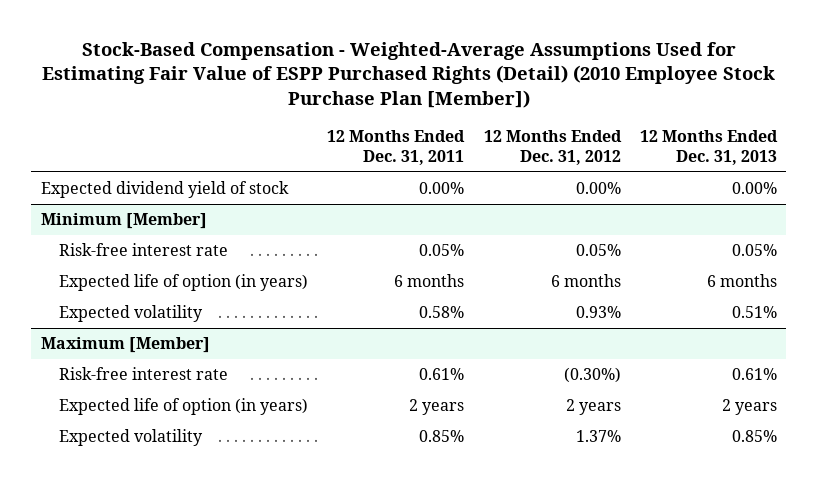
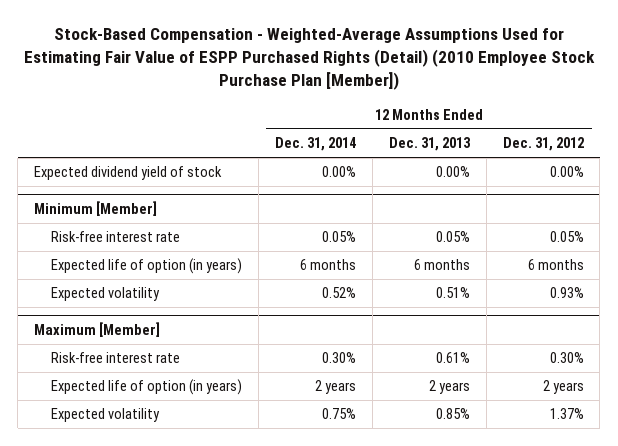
[327,130,466,165] 12 Months Ended Dec. 31, 2011 -> none
none -> [274,137,356,152] Dec. 31, 2014
[563,367,621,384] (0.30%) -> [549,352,584,364] 0.30%

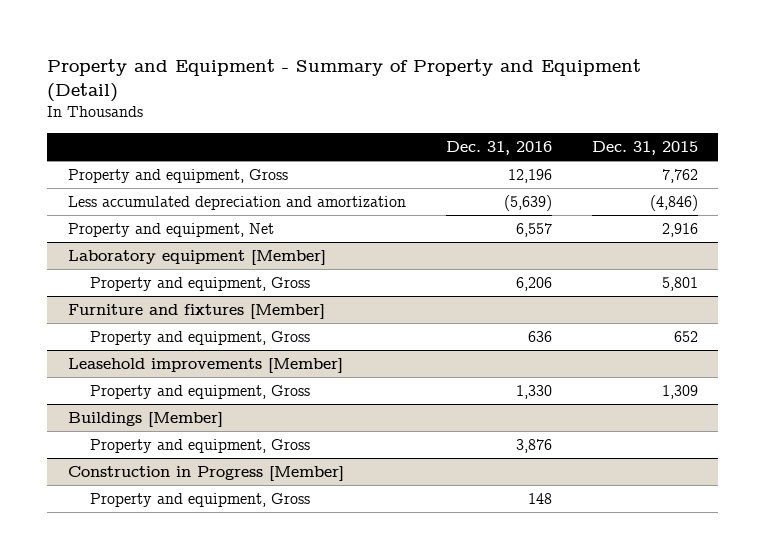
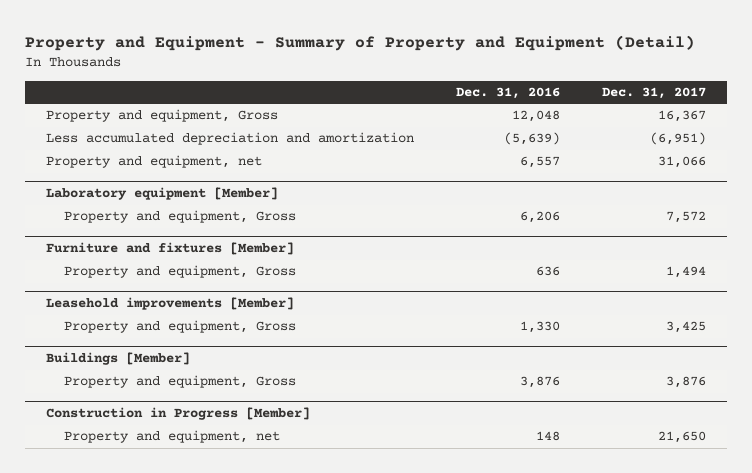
[592,140,699,155] Dec. 31, 2015 -> none
none -> [601,87,706,100] Dec. 31, 2017
[507,168,552,183] 12,196 -> [511,110,560,123] 12,048
[67,222,274,237] Property and equipment, Net -> [46,155,263,169] Property and equipment, net
[89,492,310,507] Property and equipment, Gross -> [64,430,281,444] Property and equipment, net

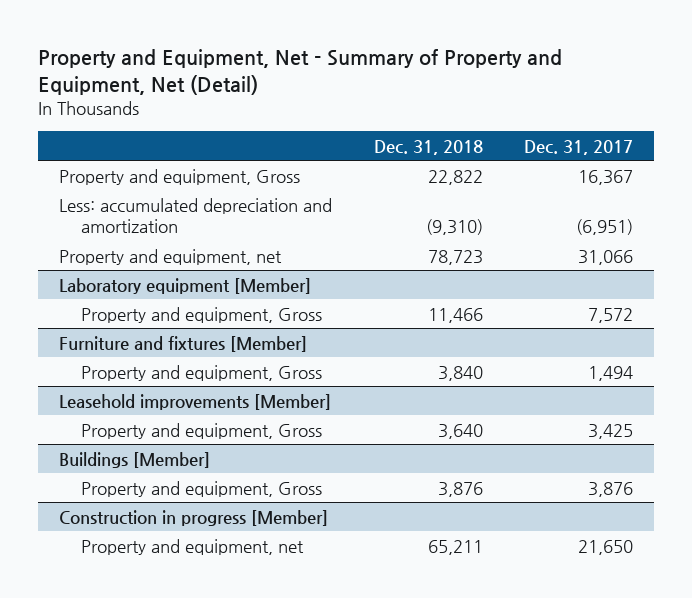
[25,35,696,52] Property and Equipment - Summary of Property and Equipment (Detail) -> [38,49,563,95] Property and Equipment, Net - Summary of Property and Equipment, Net (Detail)
[455,87,560,100] Dec. 31, 2016 -> none
none -> [373,139,483,155] Dec. 31, 2018
[46,132,415,146] Less accumulated depreciation and amortization -> [58,197,332,234] Less: accumulated depreciation and amortization
[46,407,311,421] Construction in Progress [Member] -> [58,509,328,526] Construction in progress [Member]

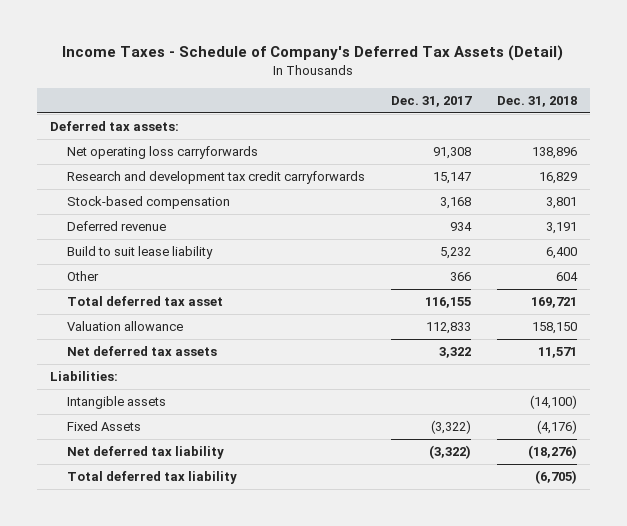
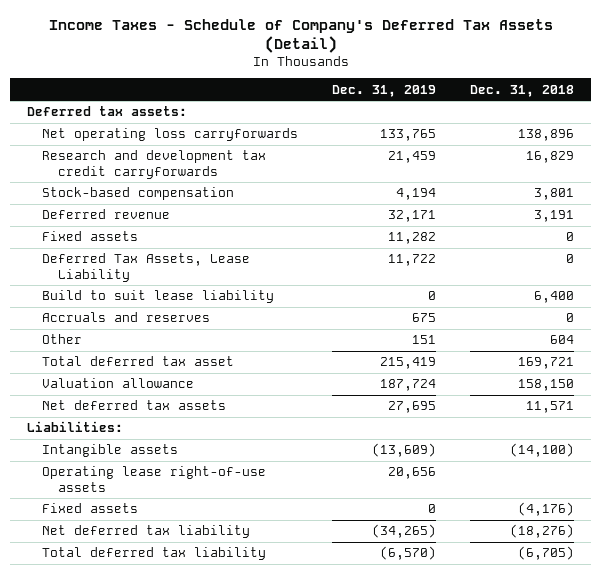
[391,95,473,107] Dec. 31, 2017 -> none
none -> [332,84,437,97] Dec. 31, 2019
none -> [42,231,139,242] Fixed assets
none -> [42,253,251,282] Deferred Tax Assets, Lease Liability
none -> [42,312,211,323] Accruals and reserves
none -> [42,466,267,492] Operating lease right-of-use assets
[67,421,142,432] Fixed Assets -> [42,503,139,514] Fixed assets

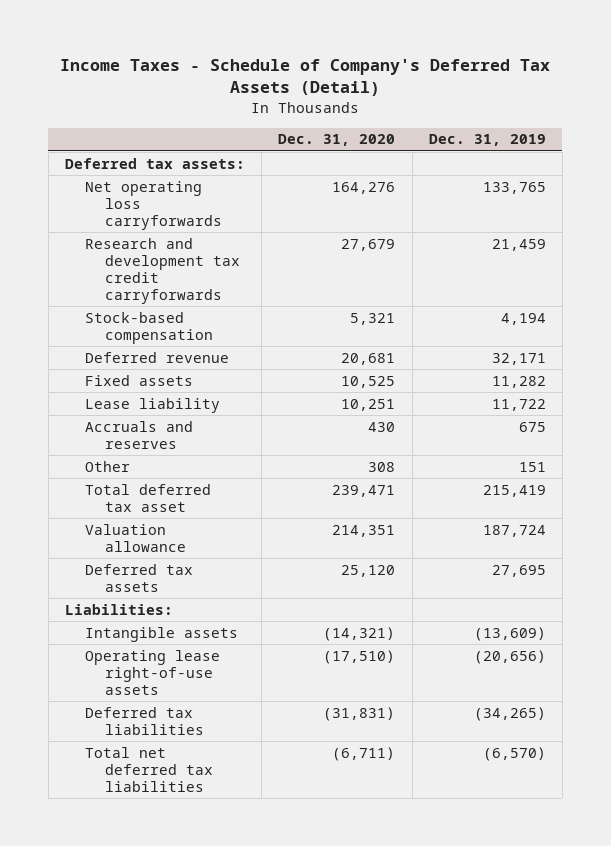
[470,84,575,97] Dec. 31, 2018 -> none
none -> [278,134,396,147] Dec. 31, 2020
[42,290,275,304] Build to suit lease liability -> none
[42,253,251,282] Deferred Tax Assets, Lease Liability -> [84,397,220,413] Lease liability
[42,400,227,411] Net deferred tax assets -> [84,563,193,592] Deferred tax assets
[42,503,139,514] Fixed assets -> none
[388,467,437,480] 20,656 -> [473,649,546,664] (20,656)
[42,525,251,539] Net deferred tax liability -> [84,706,204,735] Deferred tax liabilities
[42,547,267,561] Total deferred tax liability -> [84,746,213,793] Total net deferred tax liabilities

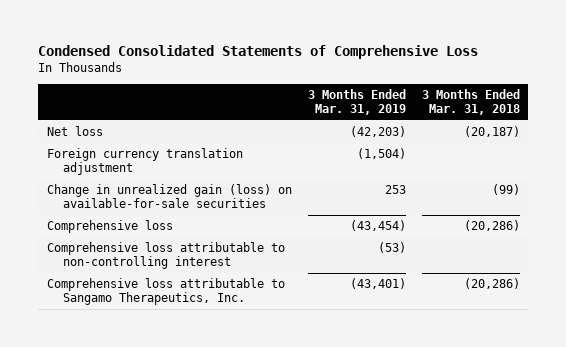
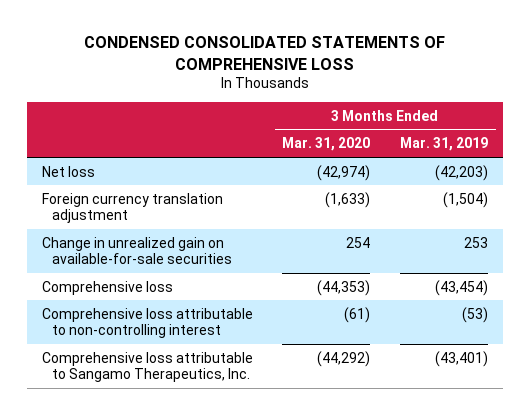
[38,45,479,60] Condensed Consolidated Statements of Comprehensive Loss -> [83,36,445,70] CONDENSED CONSOLIDATED STATEMENTS OF COMPREHENSIVE LOSS
[421,88,520,116] 3 Months Ended Mar. 31, 2018 -> none
none -> [282,137,371,152] Mar. 31, 2020
[46,184,292,209] Change in unrealized gain (loss) on available-for-sale securities -> [41,236,233,265] Change in unrealized gain on available-for-sale securities

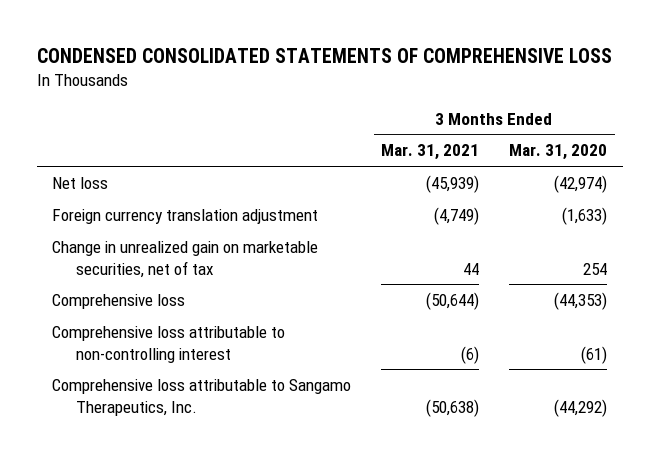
[400,137,489,152] Mar. 31, 2019 -> none
none -> [381,144,480,161] Mar. 31, 2021
[41,236,233,265] Change in unrealized gain on available-for-sale securities -> [51,240,318,278] Change in unrealized gain on marketable securities, net of tax

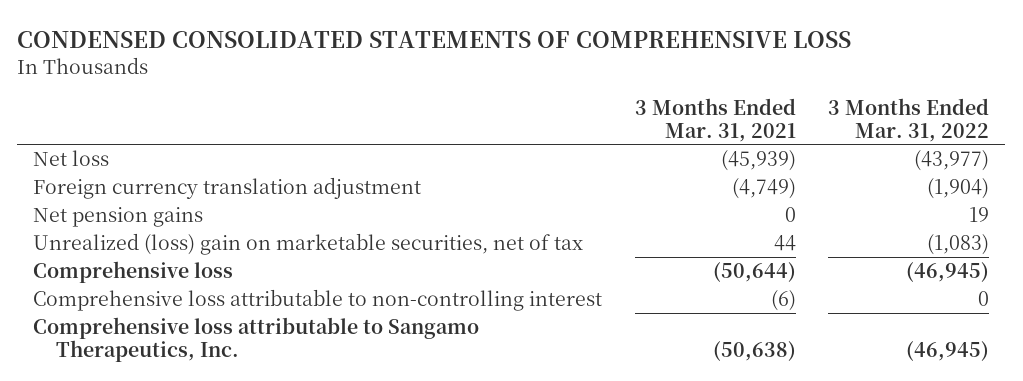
[509,144,608,161] Mar. 31, 2020 -> none
none -> [828,97,990,142] 3 Months Ended Mar. 31, 2022
none -> [33,207,204,228] Net pension gains
[51,240,318,278] Change in unrealized gain on marketable securities, net of tax -> [33,233,584,256] Unrealized (loss) gain on marketable securities, net of tax

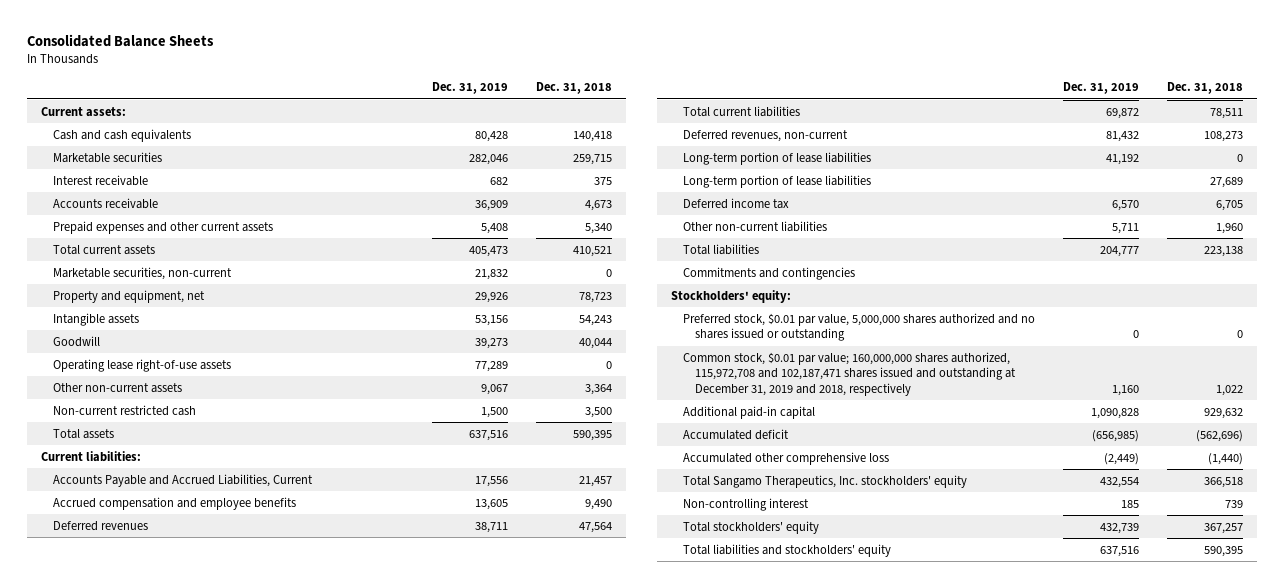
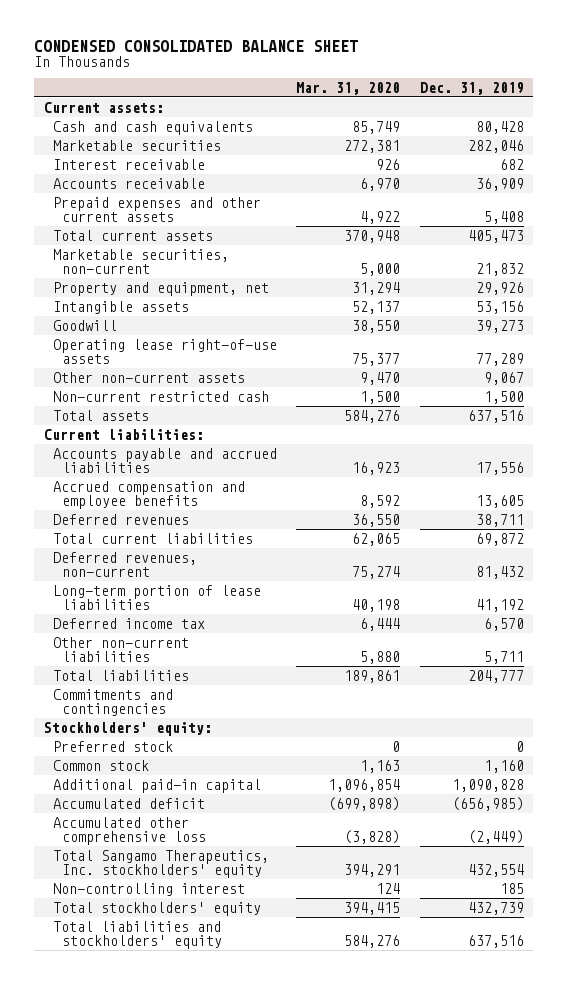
[26,34,214,48] Consolidated Balance Sheets -> [34,39,359,52] CONDENSED CONSOLIDATED BALANCE SHEET
[536,82,613,95] Dec. 31, 2018 -> none
none -> [296,81,401,95] Mar. 31, 2020
[52,473,313,487] Accounts Payable and Accrued Liabilities, Current -> [52,447,277,473] Accounts payable and accrued liabilities
[683,174,872,188] Long-term portion of lease liabilities -> none
[683,312,1036,342] Preferred stock, $0.01 par value, 5,000,000 shares authorized and no shares issued or outstanding -> none
none -> [52,740,173,752] Preferred stock
[683,351,1017,396] Common stock, $0.01 par value; 160,000,000 shares authorized, 115,972,708 and 102,187,471 shares issued and outstanding at December 31, 2019 and 2018, respectively -> [52,759,149,771] Common stock

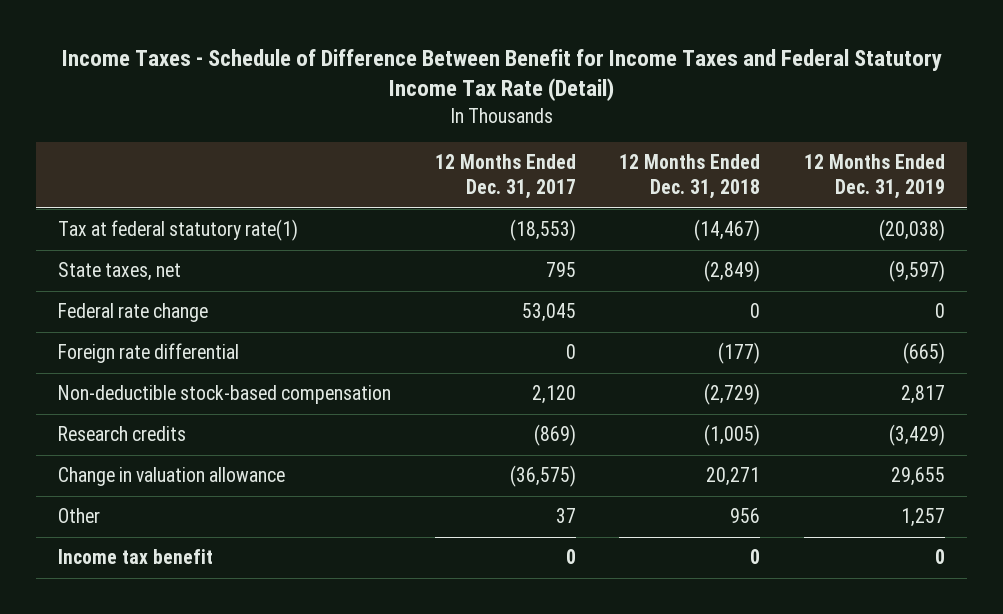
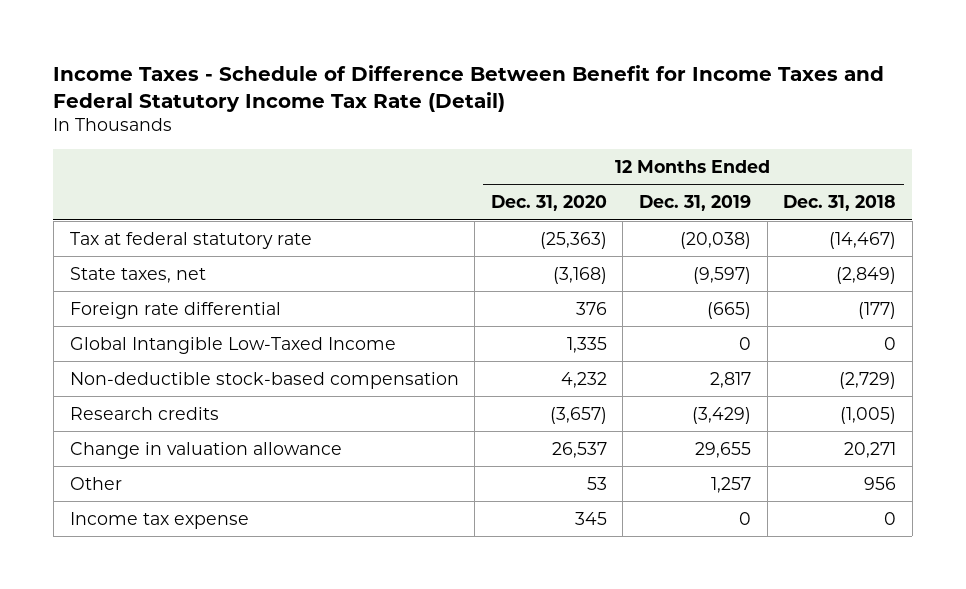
[434,154,576,200] 12 Months Ended Dec. 31, 2017 -> none
none -> [490,195,607,212] Dec. 31, 2020
[57,219,298,242] Tax at federal statutory rate(1) -> [69,231,312,249] Tax at federal statutory rate
[57,303,208,323] Federal rate change -> none
none -> [69,336,396,354] Global Intangible Low-Taxed Income
[57,549,213,565] Income tax benefit -> [69,511,249,529] Income tax expense

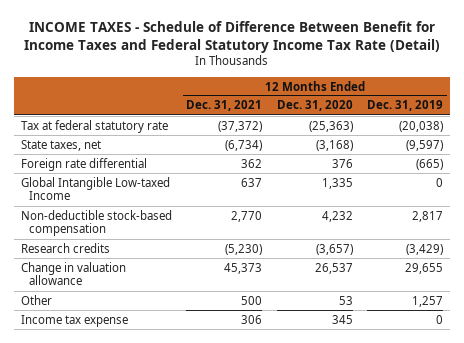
[53,64,885,112] Income Taxes - Schedule of Difference Between Benefit for Income Taxes and Federal Statutory Income Tax Rate (Detail) -> [24,20,441,53] INCOME TAXES - Schedule of Difference Between Benefit for Income Taxes and Federal Statutory Income Tax Rate (Detail)
[783,195,897,212] Dec. 31, 2018 -> none
none -> [186,100,263,112] Dec. 31, 2021
[69,336,396,354] Global Intangible Low-Taxed Income -> [20,176,170,201] Global Intangible Low-taxed Income

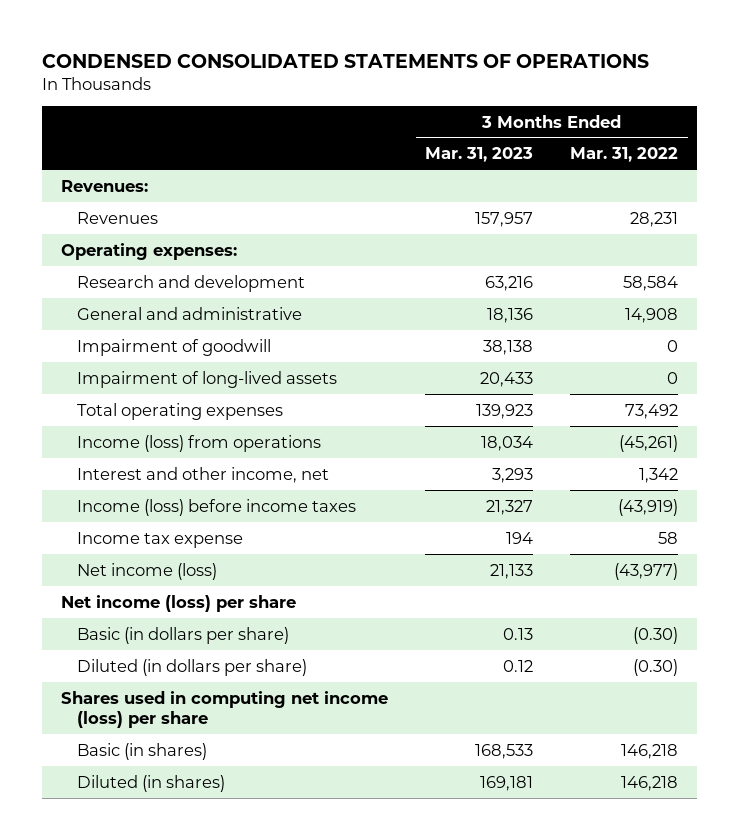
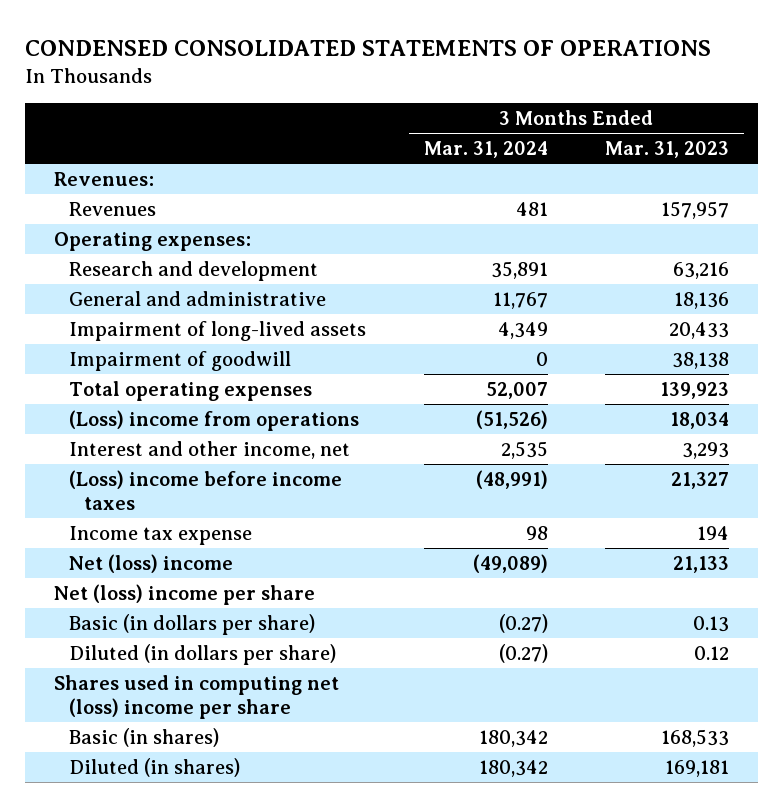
[570,147,679,163] Mar. 31, 2022 -> none
none -> [423,141,548,159] Mar. 31, 2024
[76,338,271,356] Impairment of goodwill -> [69,351,292,372] Impairment of goodwill
[76,434,321,452] Income (loss) from operations -> [69,410,360,432] (Loss) income from operations
[76,498,356,516] Income (loss) before income taxes -> [69,470,343,510] (Loss) income before income taxes
[76,562,217,580] Net income (loss) -> [69,554,234,574] Net (loss) income
[60,594,296,612] Net income (loss) per share -> [53,584,315,606] Net (loss) income per share
[60,690,388,728] Shares used in computing net income (loss) per share -> [53,675,339,719] Shares used in computing net (loss) income per share

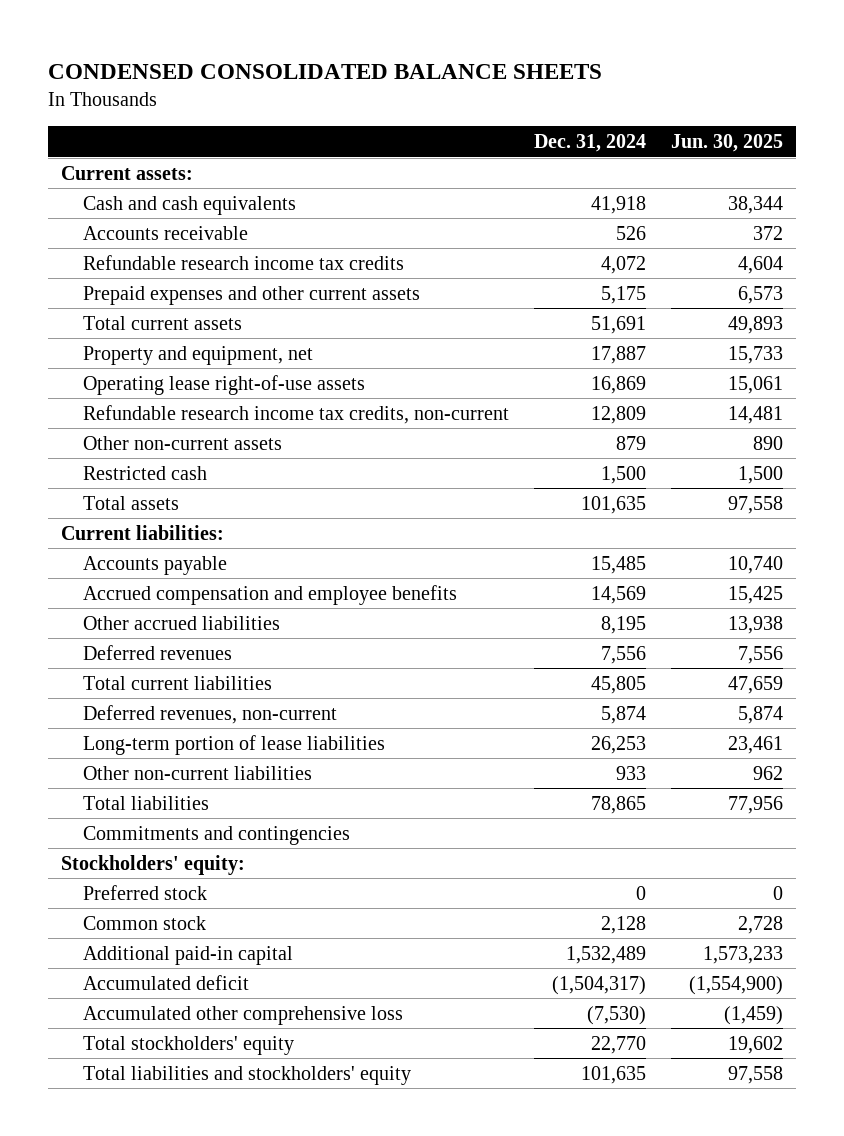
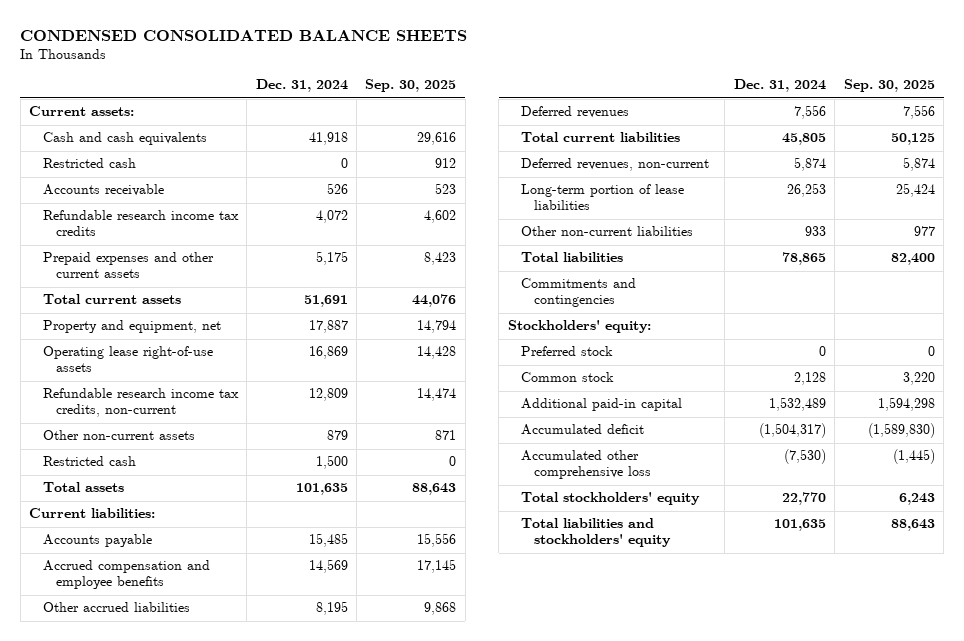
[671,134,784,153] Jun. 30, 2025 -> none
none -> [365,79,457,93] Sep. 30, 2025
none -> [42,158,136,169] Restricted cash

